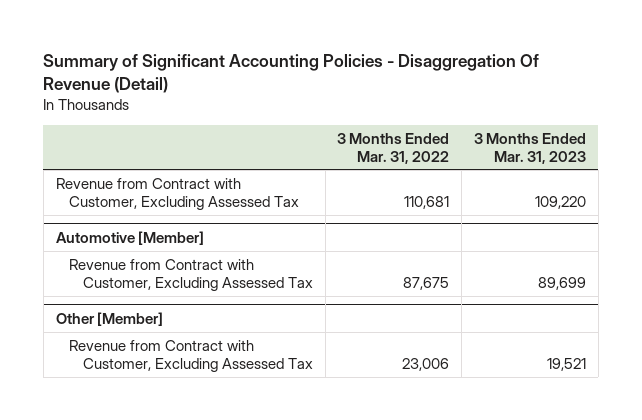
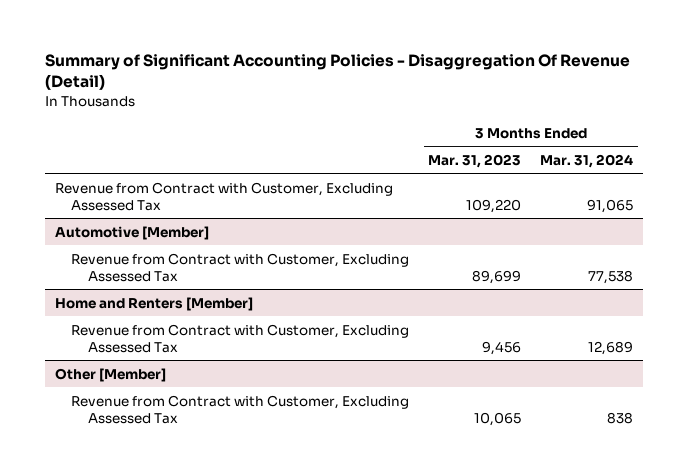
[337,132,450,164] 3 Months Ended Mar. 31, 2022 -> none
none -> [540,153,634,168] Mar. 31, 2024
none -> [54,296,253,311] Home and Renters [Member]
none -> [71,323,410,353] Revenue from Contract with Customer, Excluding Assessed Tax
[546,357,586,371] 19,521 -> [474,411,522,426] 10,065

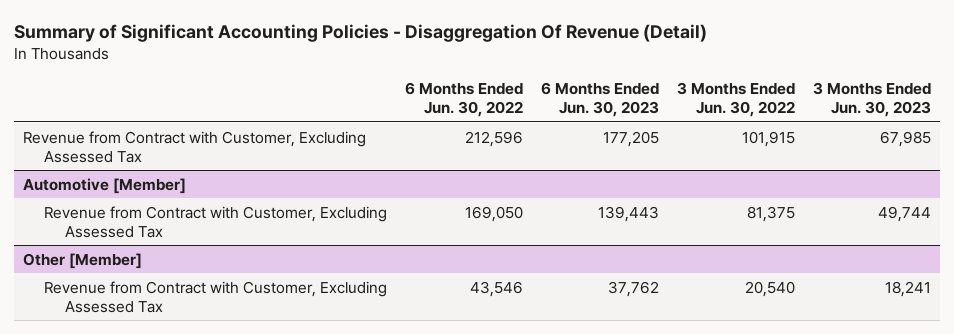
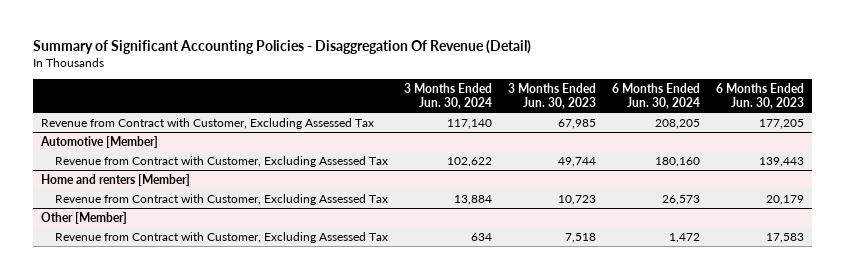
[405,82,524,118] 6 Months Ended Jun. 30, 2022 -> none
[677,82,796,118] 3 Months Ended Jun. 30, 2022 -> none
none -> [403,83,492,110] 3 Months Ended Jun. 30, 2024
none -> [611,83,700,110] 6 Months Ended Jun. 30, 2024
none -> [40,173,190,186] Home and renters [Member]
none -> [54,193,388,205] Revenue from Contract with Customer, Excluding Assessed Tax
[608,280,660,297] 37,762 -> [765,232,804,243] 17,583
[885,280,932,297] 18,241 -> [564,232,596,243] 7,518

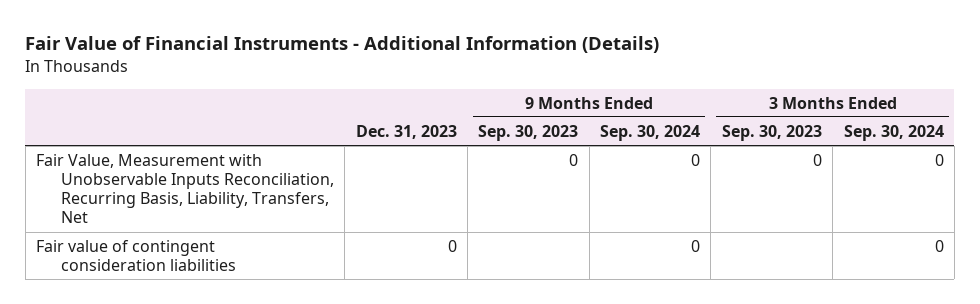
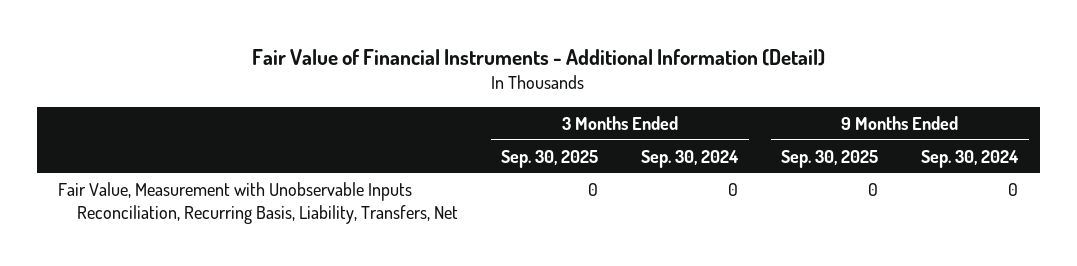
[25,36,660,54] Fair Value of Financial Instruments - Additional Information (Details) -> [252,48,826,66] Fair Value of Financial Instruments - Additional Information (Detail)
[355,124,457,139] Dec. 31, 2023 -> none
[478,124,579,141] Sep. 30, 2023 -> none
[721,124,822,141] Sep. 30, 2023 -> none
none -> [501,149,599,168] Sep. 30, 2025
none -> [781,149,879,168] Sep. 30, 2025
[36,240,236,272] Fair value of contingent consideration liabilities -> none

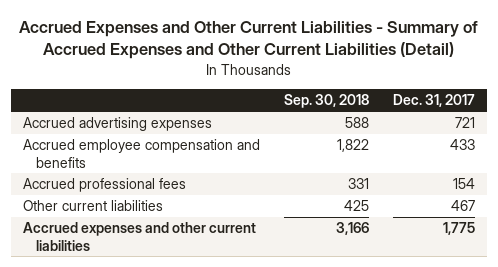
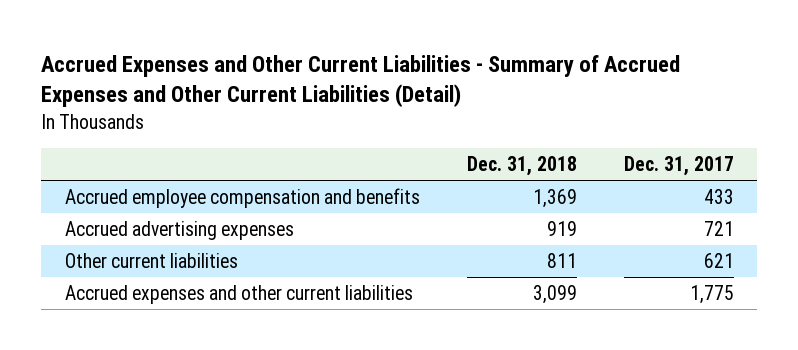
[284,94,370,109] Sep. 30, 2018 -> none
none -> [466,156,577,177] Dec. 31, 2018
[23,178,187,193] Accrued professional fees -> none
[23,117,213,132] Accrued advertising expenses -> [64,220,294,240] Accrued advertising expenses
[451,200,476,212] 467 -> [703,252,734,268] 621

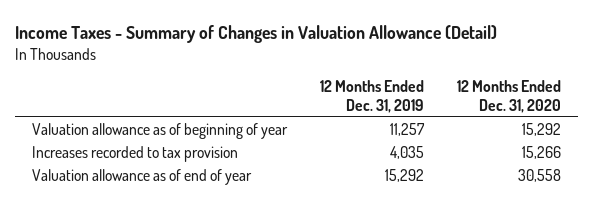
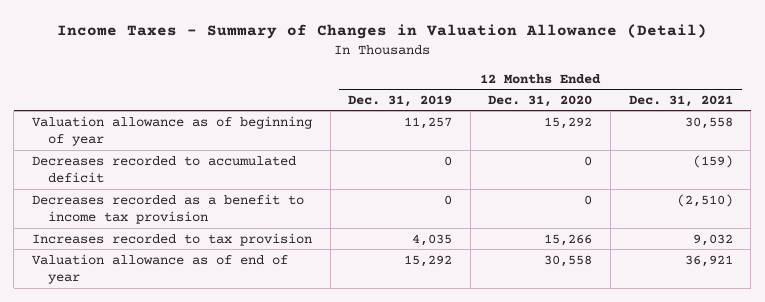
none -> [628,94,733,107] Dec. 31, 2021
none -> [31,155,296,184] Decreases recorded to accumulated deficit
none -> [31,193,304,225] Decreases recorded as a benefit to income tax provision

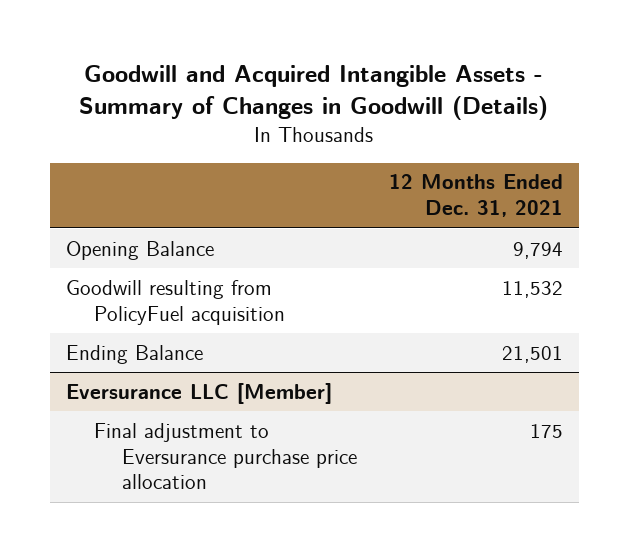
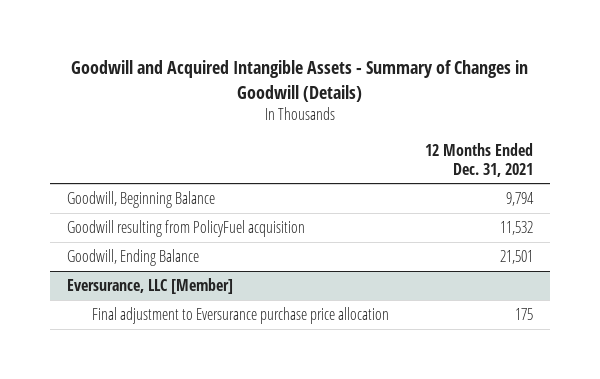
[66,240,215,260] Opening Balance -> [67,190,216,208] Goodwill, Beginning Balance
[66,344,204,364] Ending Balance -> [67,248,200,266] Goodwill, Ending Balance
[66,382,333,404] Eversurance LLC [Member] -> [67,277,234,294] Eversurance, LLC [Member]

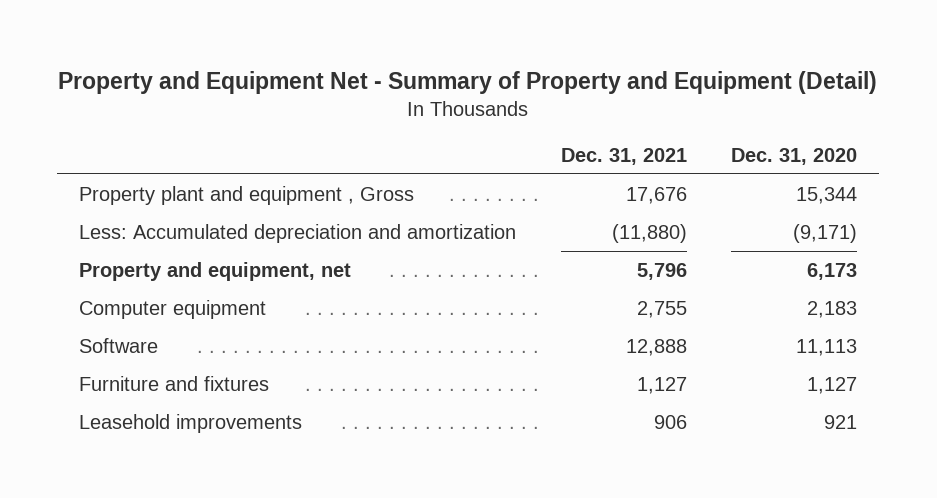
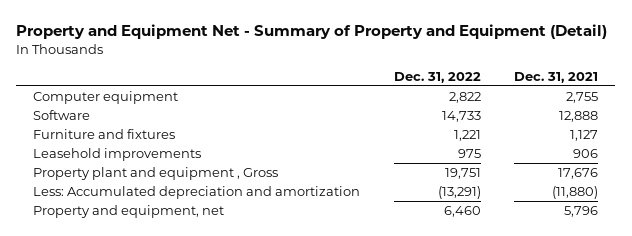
[731,147,858,165] Dec. 31, 2020 -> none
none -> [393,71,481,83] Dec. 31, 2022
[79,185,415,205] Property plant and equipment , Gross -> [33,166,279,180] Property plant and equipment , Gross
[79,223,517,243] Less: Accumulated depreciation and amortization -> [33,185,361,199] Less: Accumulated depreciation and amortization
[79,261,352,281] Property and equipment, net -> [33,204,225,218] Property and equipment, net

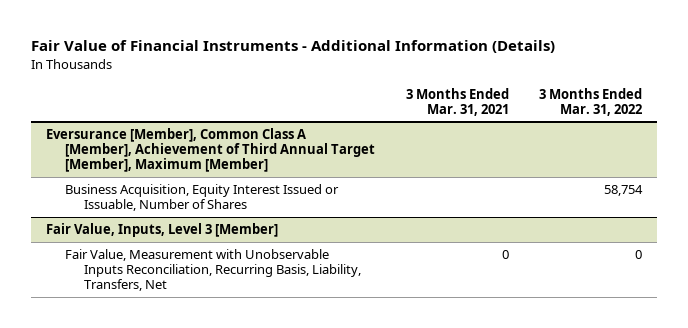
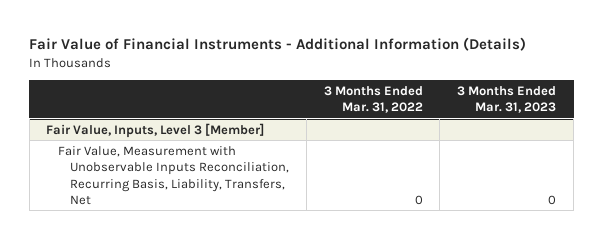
[405,87,509,116] 3 Months Ended Mar. 31, 2021 -> none
none -> [457,85,557,114] 3 Months Ended Mar. 31, 2023
[46,127,376,173] Eversurance [Member], Common Class A [Member], Achievement of Third Annual Target [Member], Maximum [Member] -> none
[65,183,340,212] Business Acquisition, Equity Interest Issued or Issuable, Number of Shares -> none

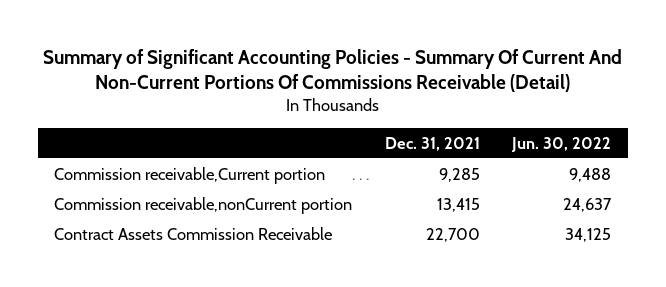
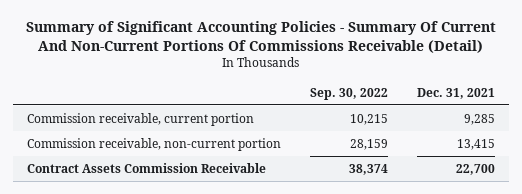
[511,136,612,152] Jun. 30, 2022 -> none
none -> [309,87,388,100] Sep. 30, 2022
[54,166,326,184] Commission receivable,Current portion -> [27,112,255,126] Commission receivable, current portion
[54,196,353,214] Commission receivable,nonCurrent portion -> [27,137,282,151] Commission receivable, non-current portion

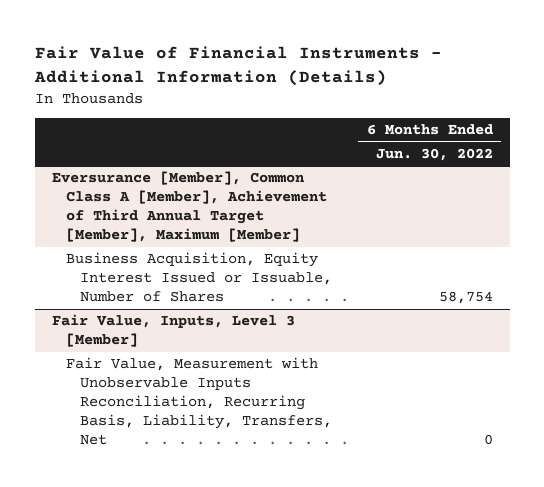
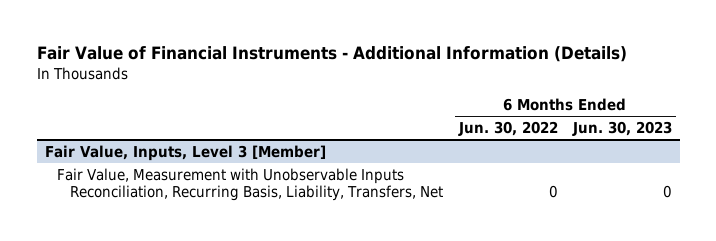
none -> [571,121,672,137] Jun. 30, 2023
[51,171,328,243] Eversurance [Member], Common Class A [Member], Achievement of Third Annual Target [Member], Maximum [Member] -> none
[66,252,333,303] Business Acquisition, Equity Interest Issued or Issuable, Number of Shares -> none

